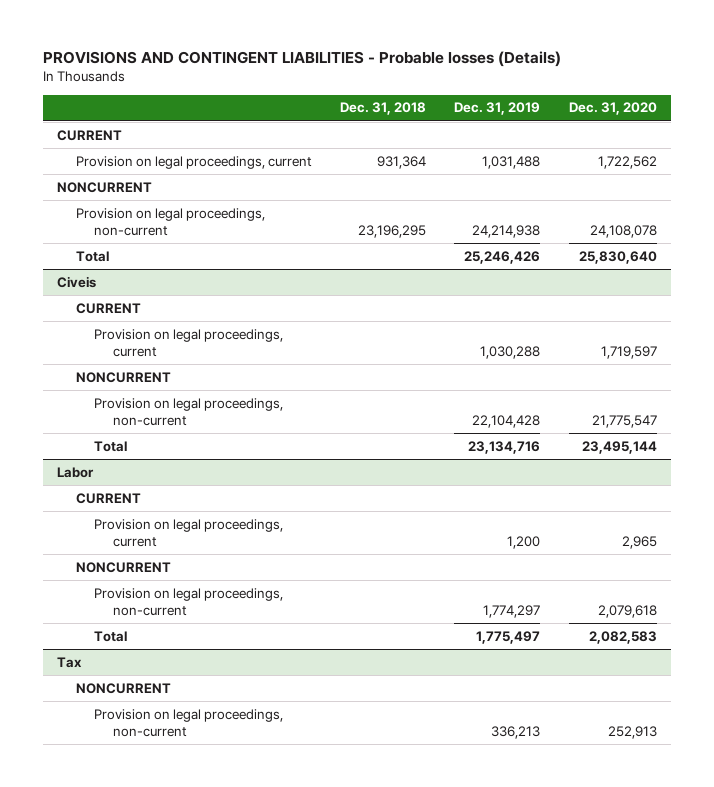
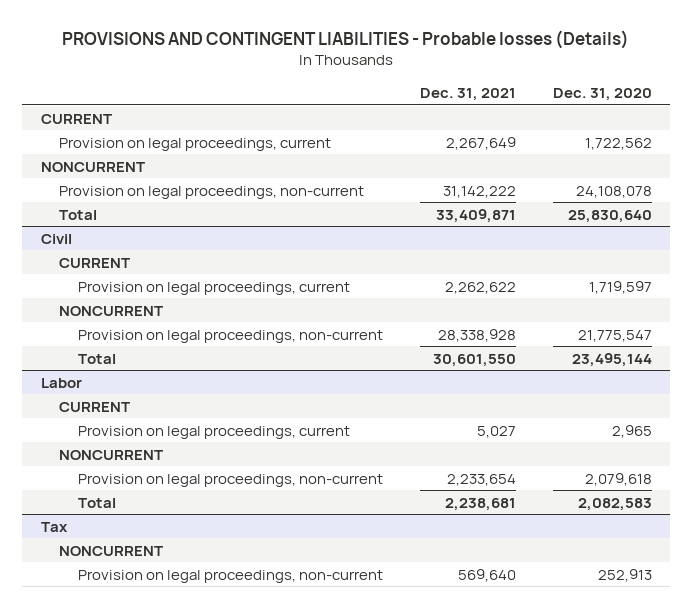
[339,102,426,116] Dec. 31, 2018 -> none
[454,102,541,116] Dec. 31, 2019 -> none
none -> [419,87,516,101] Dec. 31, 2021
[56,275,96,288] Civeis -> [40,233,72,244] Civil

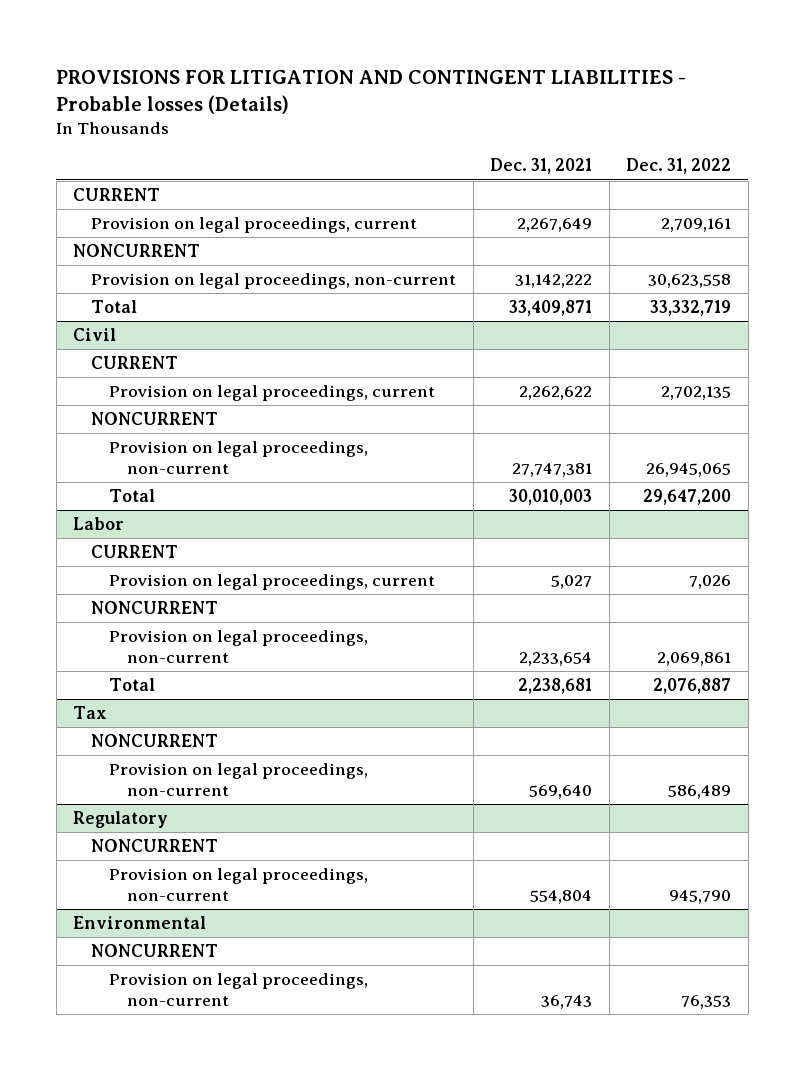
[62,30,630,50] PROVISIONS AND CONTINGENT LIABILITIES - Probable losses (Details) -> [56,69,687,114] PROVISIONS FOR LITIGATION AND CONTINGENT LIABILITIES - Probable losses (Details)
[552,87,652,101] Dec. 31, 2020 -> none
none -> [626,158,732,175] Dec. 31, 2022
[437,328,516,342] 28,338,928 -> [512,463,593,478] 27,747,381
[432,353,516,367] 30,601,550 -> [509,489,593,506] 30,010,003
none -> [73,811,169,829] Regulatory
none -> [91,839,219,853] NONCURRENT
none -> [109,868,369,902] Provision on legal proceedings, non-current
none -> [73,916,207,930] Environmental
none -> [91,944,219,958] NONCURRENT
none -> [109,973,369,1007] Provision on legal proceedings, non-current

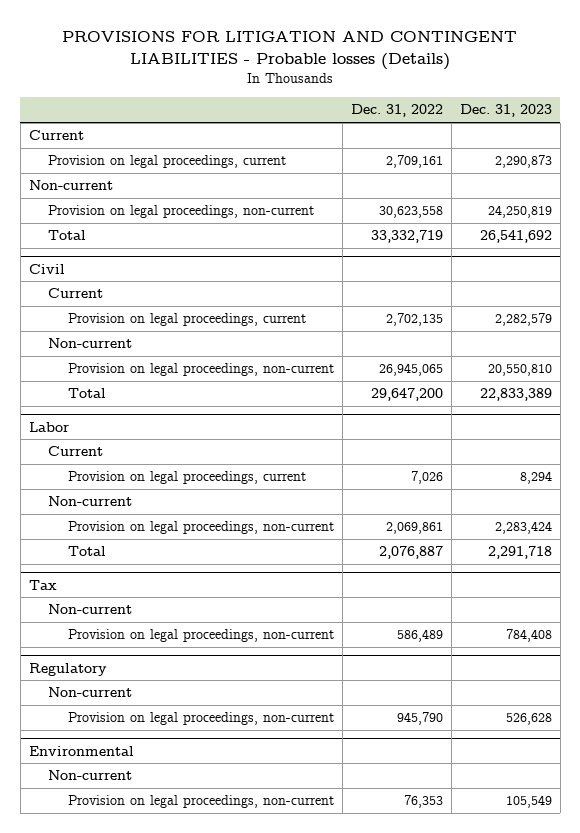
[490,158,593,175] Dec. 31, 2021 -> none
none -> [459,104,552,118] Dec. 31, 2023
[73,188,161,202] CURRENT -> [28,130,84,141] Current
[73,244,201,258] NONCURRENT -> [28,180,113,191] Non-current
[91,356,179,370] CURRENT -> [48,288,104,299] Current
[91,412,219,426] NONCURRENT -> [48,338,133,349] Non-current
[91,545,179,559] CURRENT -> [48,446,104,457] Current
[91,601,219,615] NONCURRENT -> [48,496,133,507] Non-current
[91,734,219,748] NONCURRENT -> [48,604,133,615] Non-current
[91,839,219,853] NONCURRENT -> [48,687,133,698] Non-current
[91,944,219,958] NONCURRENT -> [48,770,133,781] Non-current

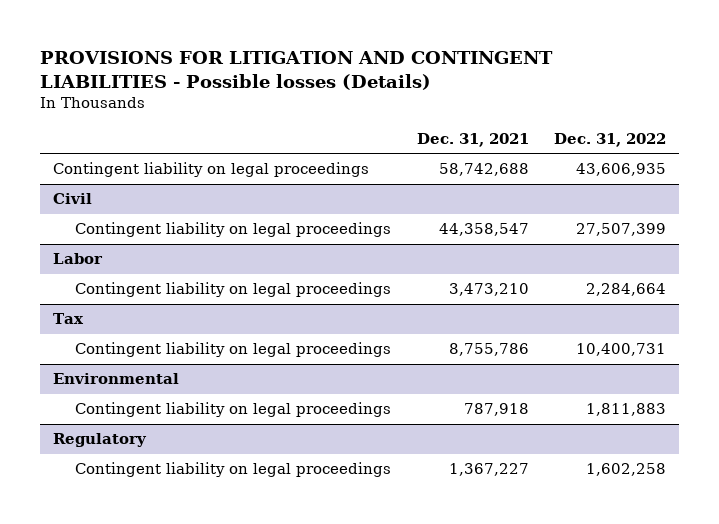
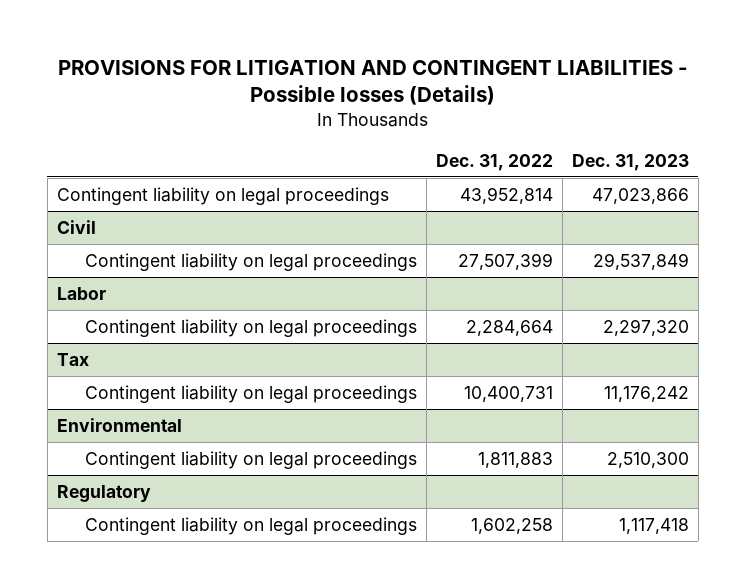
[416,133,529,148] Dec. 31, 2021 -> none
none -> [571,153,689,171] Dec. 31, 2023
[576,163,667,177] 43,606,935 -> [459,186,553,204] 43,952,814

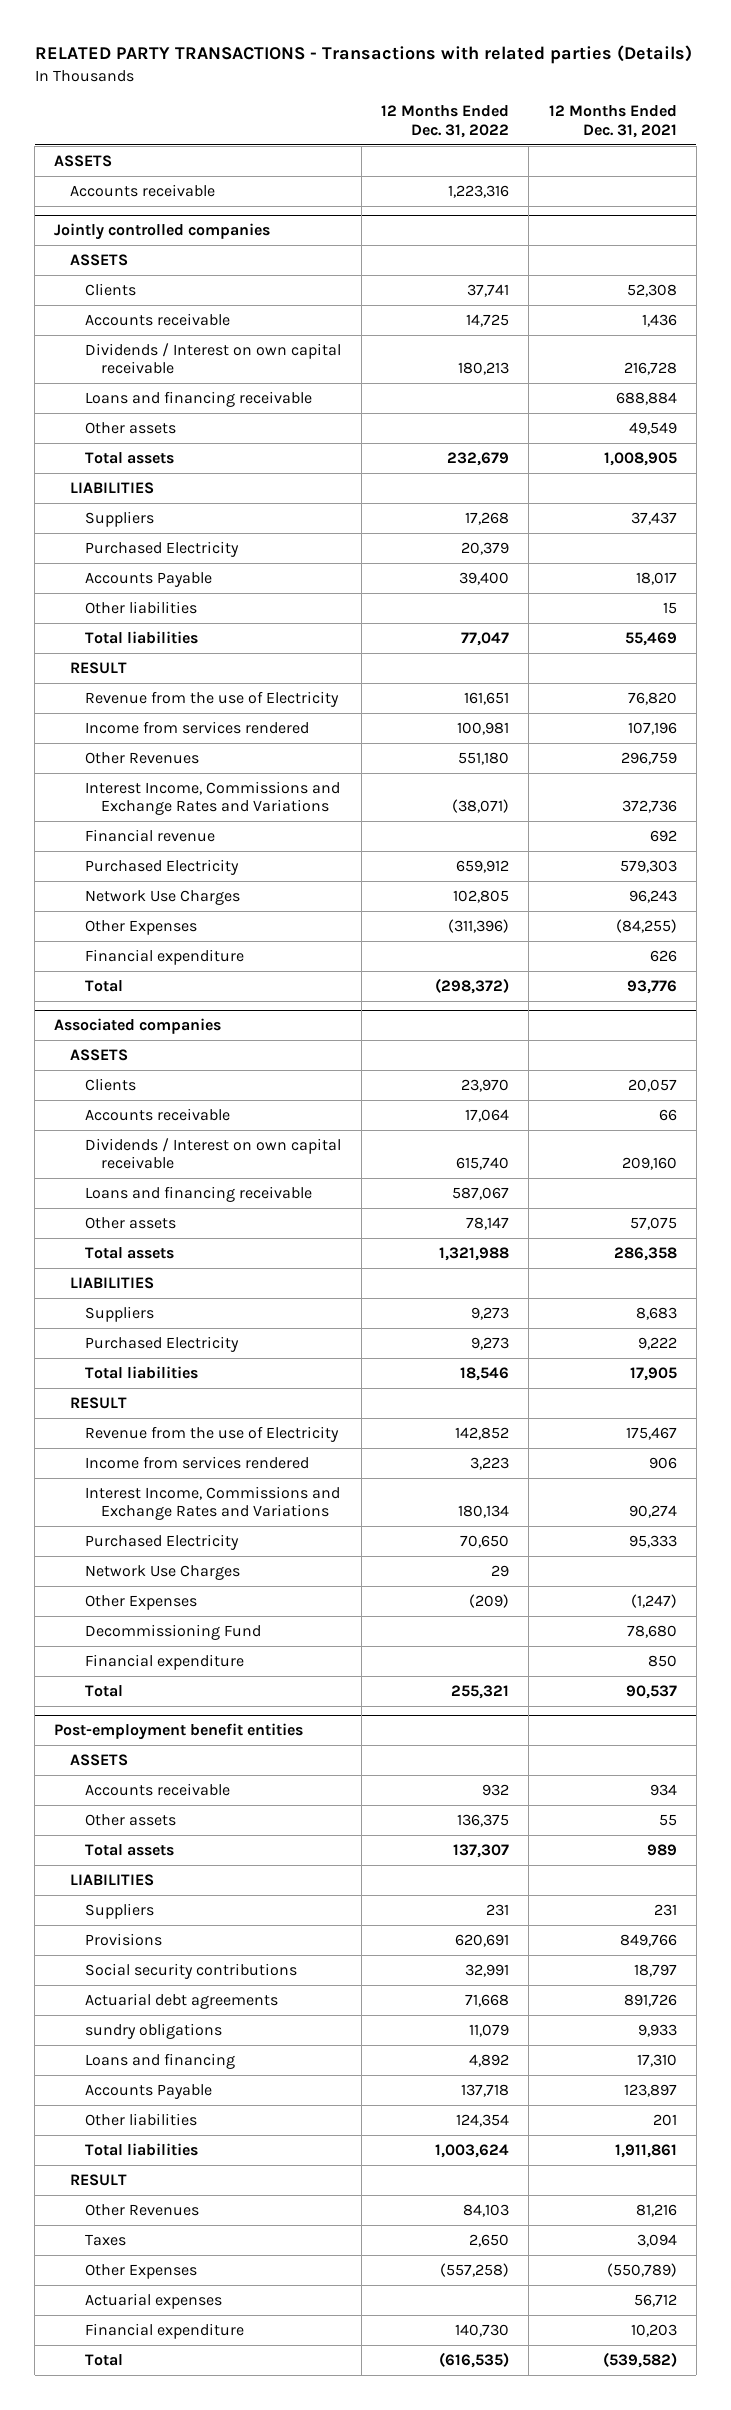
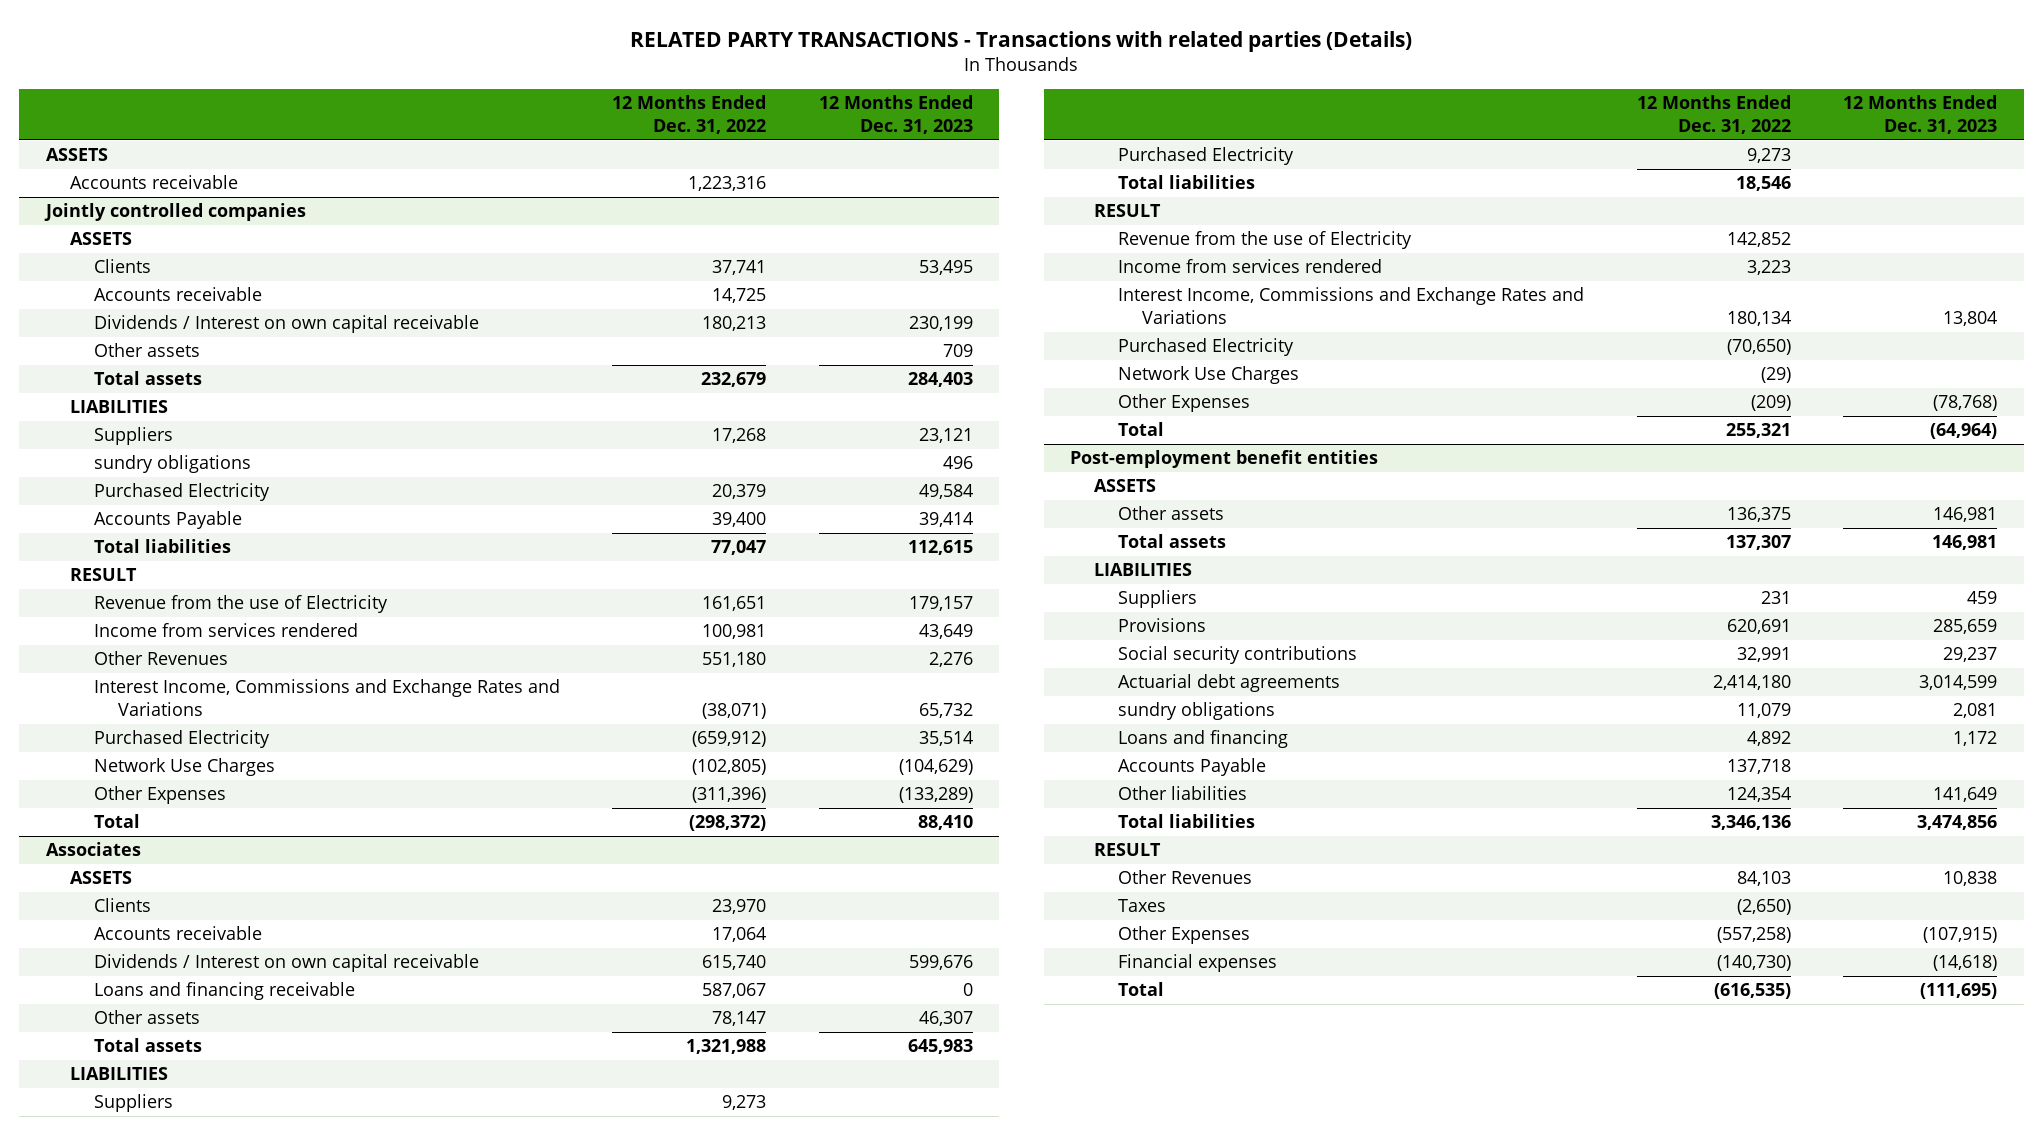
[548,105,677,138] 12 Months Ended Dec. 31, 2021 -> none
none -> [818,95,973,135] 12 Months Ended Dec. 31, 2023
[85,390,313,407] Loans and financing receivable -> none
none -> [93,455,251,474] sundry obligations
[85,600,198,614] Other liabilities -> none
[85,828,216,842] Financial revenue -> none
[455,859,509,873] 659,912 -> [692,731,767,748] (659,912)
[452,889,509,903] 102,805 -> [692,759,767,776] (102,805)
[85,948,245,965] Financial expenditure -> none
[54,1018,222,1035] Associated companies -> [45,842,141,857] Associates
[459,1534,509,1548] 70,650 -> [1726,339,1791,356] (70,650)
[490,1564,509,1577] 29 -> [1760,367,1791,384] (29)
[85,1623,262,1640] Decommissioning Fund -> none
[85,1653,245,1670] Financial expenditure -> none
[85,1782,231,1796] Accounts receivable -> none
[464,1993,509,2007] 71,668 -> [1712,675,1791,691] 2,414,180
[434,2143,509,2158] 1,003,624 -> [1710,815,1791,831] 3,346,136
[468,2233,509,2247] 2,650 -> [1736,899,1791,916] (2,650)
[85,2292,223,2309] Actuarial expenses -> none
[85,2322,245,2339] Financial expenditure -> [1118,954,1278,973] Financial expenses
[454,2323,509,2337] 140,730 -> [1716,955,1791,972] (140,730)

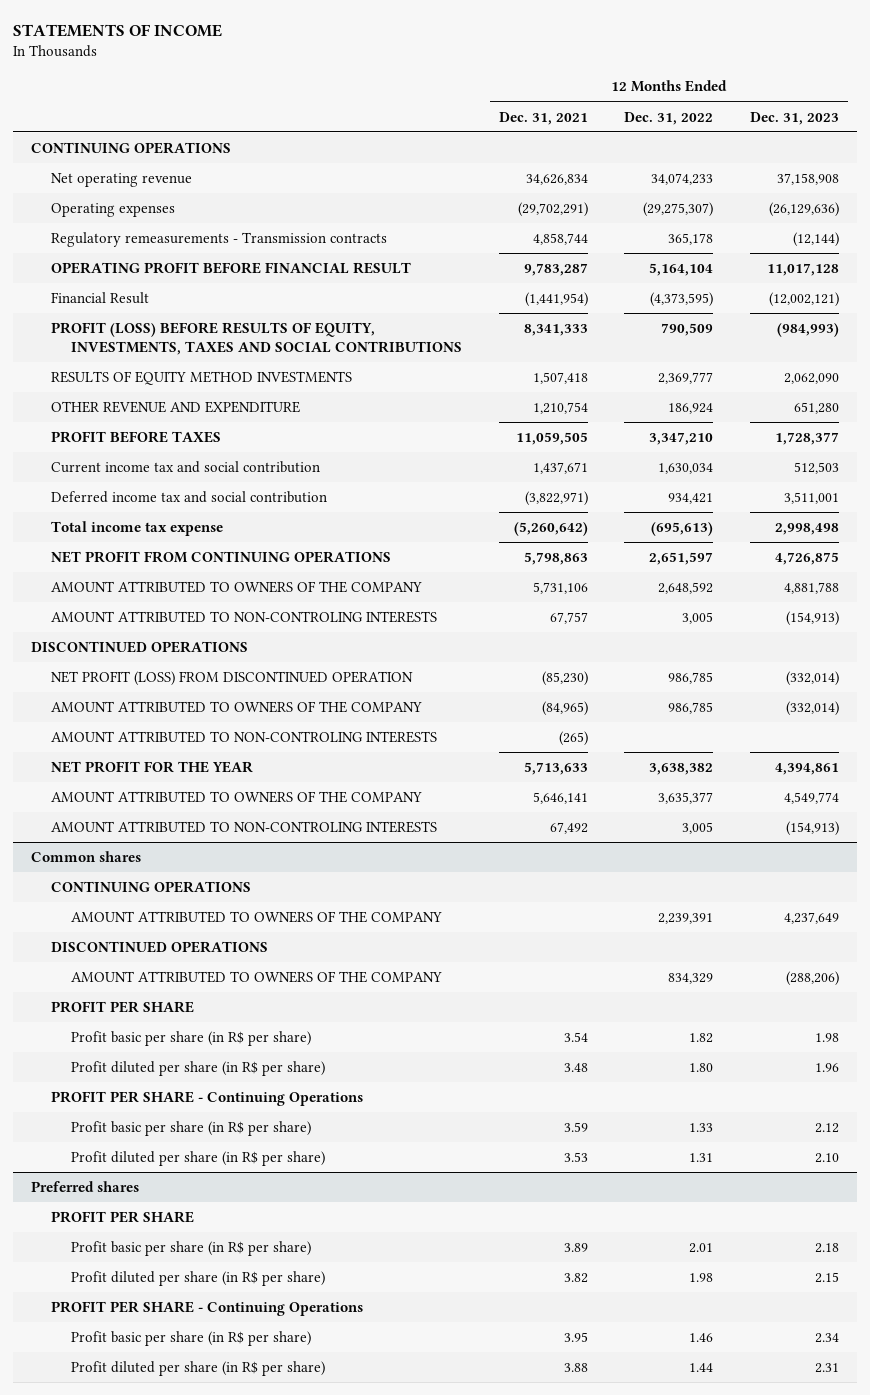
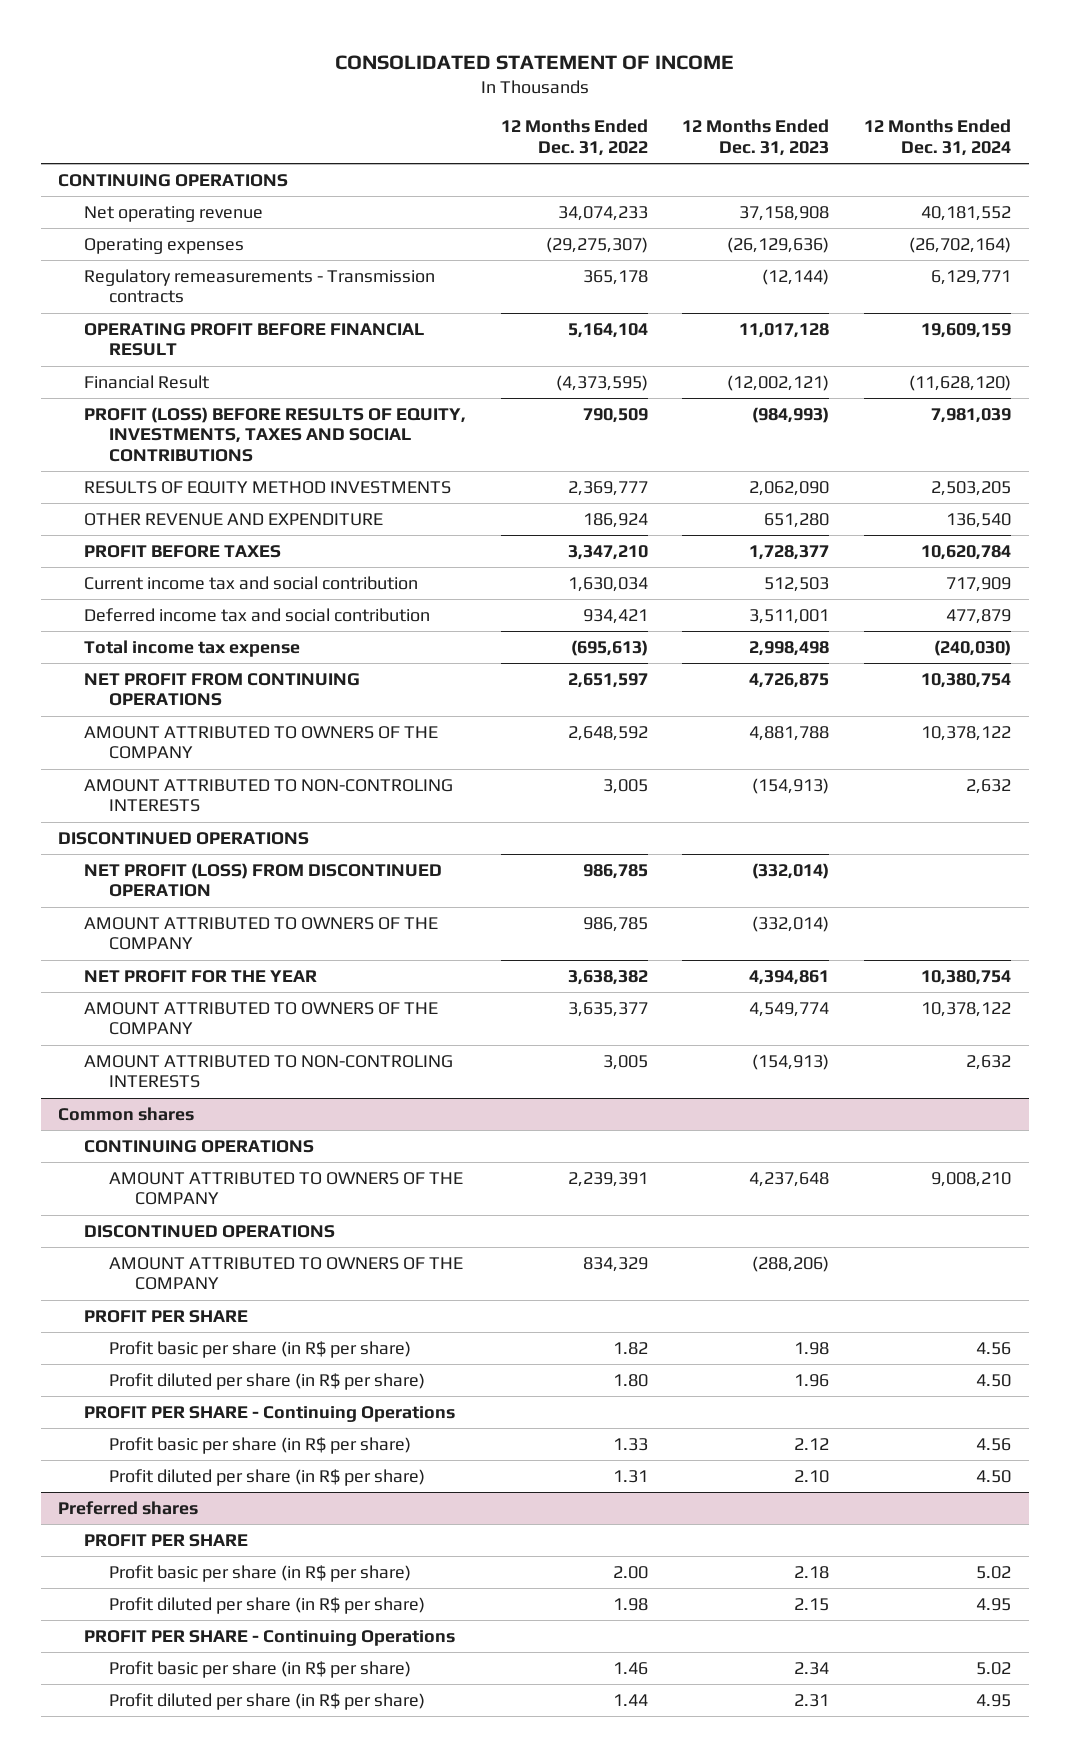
[13,24,223,38] STATEMENTS OF INCOME -> [334,54,734,70] CONSOLIDATED STATEMENT OF INCOME
[498,111,588,125] Dec. 31, 2021 -> none
none -> [864,119,1012,156] 12 Months Ended Dec. 31, 2024
[51,730,438,743] AMOUNT ATTRIBUTED TO NON-CONTROLING INTERESTS -> none
[783,911,839,924] 4,237,649 -> [749,1171,830,1187] 4,237,648
[689,1242,714,1253] 2.01 -> [612,1565,648,1579] 2.00

